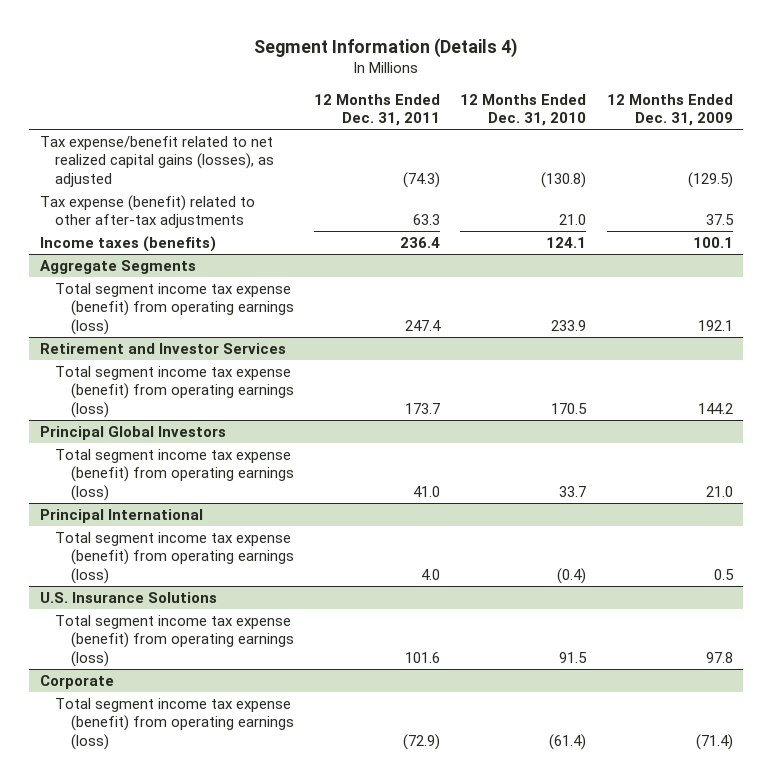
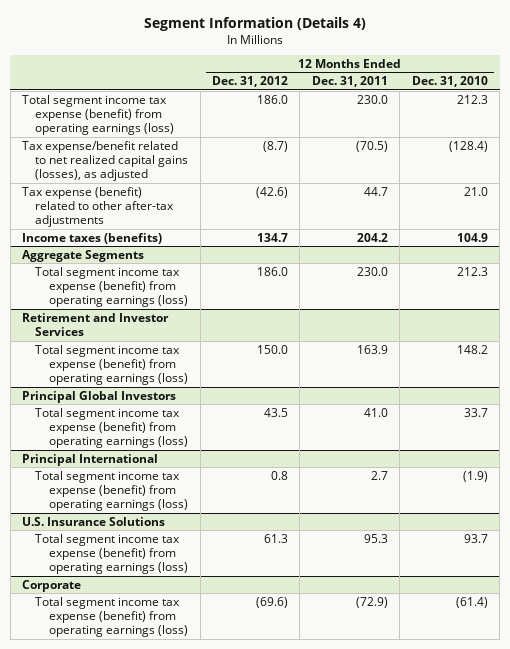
[606,93,733,127] 12 Months Ended Dec. 31, 2009 -> none
none -> [212,76,289,88] Dec. 31, 2012
none -> [21,94,175,136] Total segment income tax expense (benefit) from operating earnings (loss)
[403,172,441,189] (74.3) -> [355,140,388,152] (70.5)
[541,172,587,189] (130.8) -> [448,140,488,152] (128.4)
[413,214,441,226] 63.3 -> [363,186,388,196] 44.7
[400,236,441,248] 236.4 -> [356,232,388,242] 204.2
[546,236,587,248] 124.1 -> [456,232,488,242] 104.9
[405,320,442,332] 247.4 -> [356,266,388,276] 230.0
[551,320,587,332] 233.9 -> [456,266,488,276] 212.3
[405,403,441,415] 173.7 -> [356,344,388,354] 163.9
[551,403,588,415] 170.5 -> [456,344,488,354] 148.2
[421,569,441,581] 4.0 -> [370,470,388,480] 2.7
[557,568,587,585] (0.4) -> [462,470,488,482] (1.9)
[405,652,441,664] 101.6 -> [363,533,388,543] 95.3
[559,652,588,664] 91.5 -> [463,533,488,543] 93.7

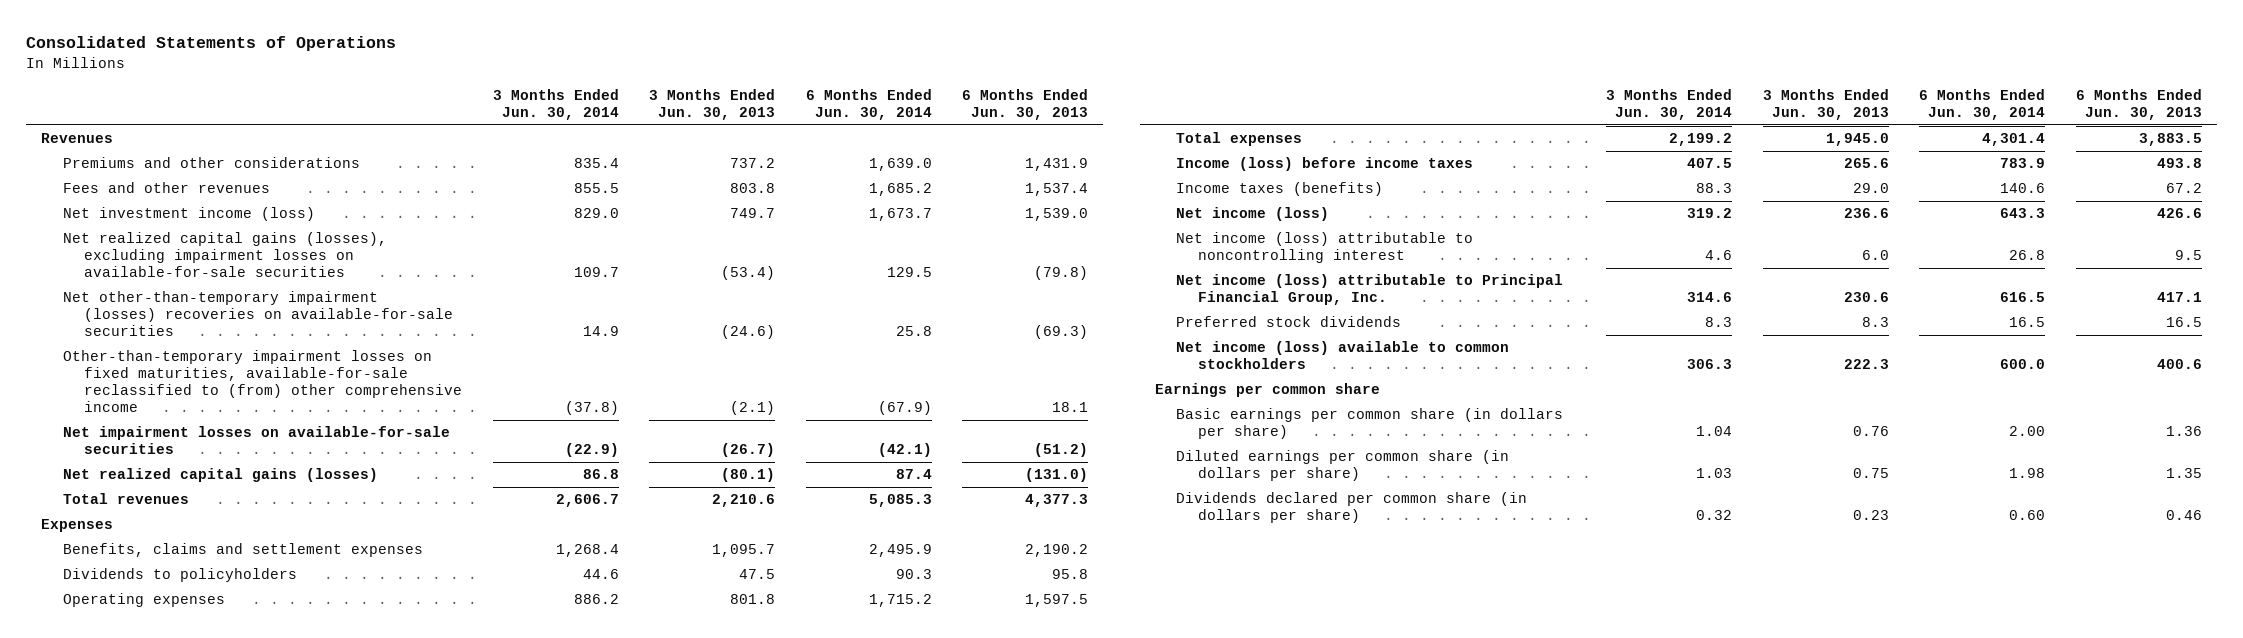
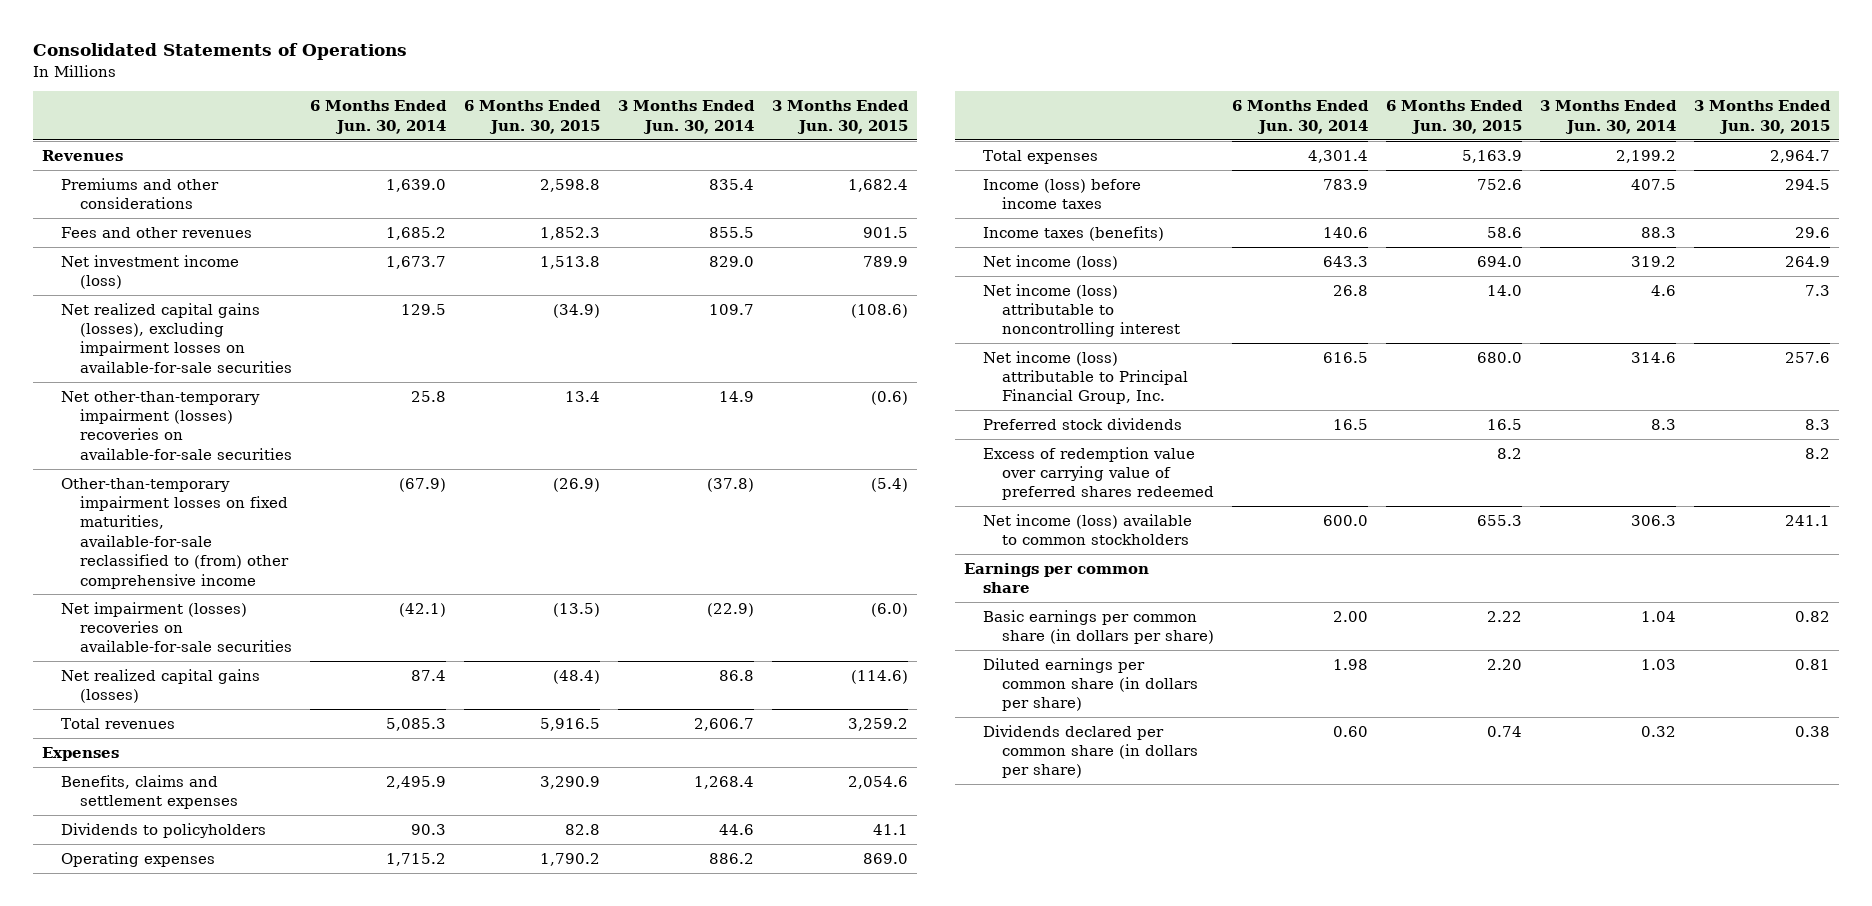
[649,88,776,120] 3 Months Ended Jun. 30, 2013 -> none
[962,88,1089,120] 6 Months Ended Jun. 30, 2013 -> none
none -> [464,100,602,134] 6 Months Ended Jun. 30, 2015
none -> [772,100,910,134] 3 Months Ended Jun. 30, 2015
[62,426,450,455] Net impairment losses on available-for-sale securities -> [61,601,293,653] Net impairment (losses) recoveries on available-for-sale securities
none -> [982,446,1214,501] Excess of redemption value over carrying value of preferred shares redeemed

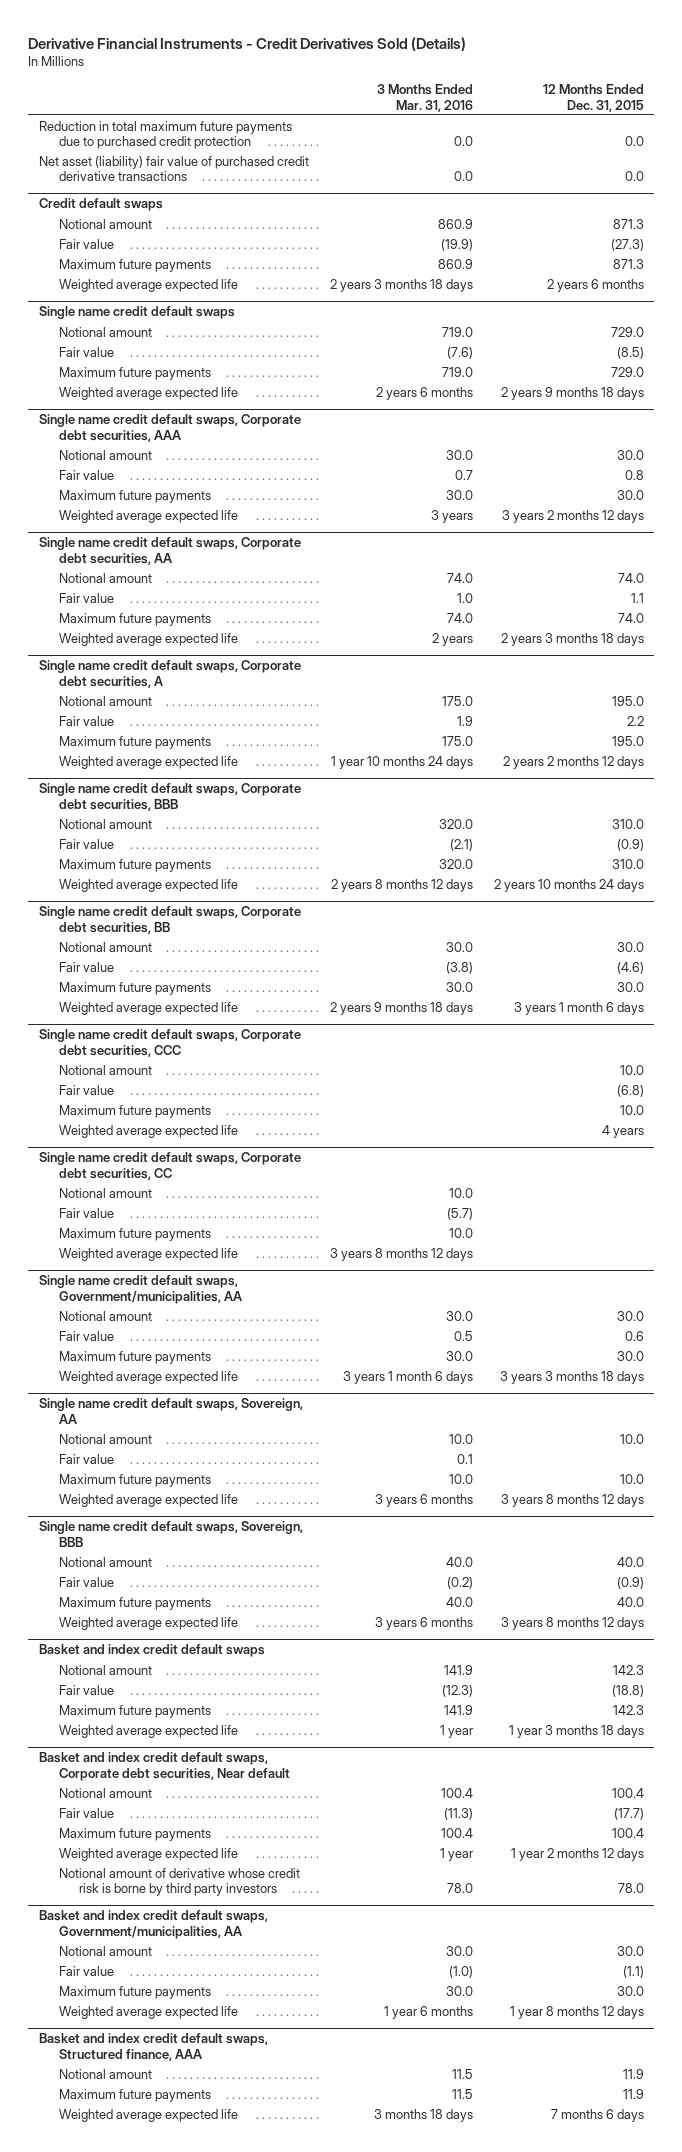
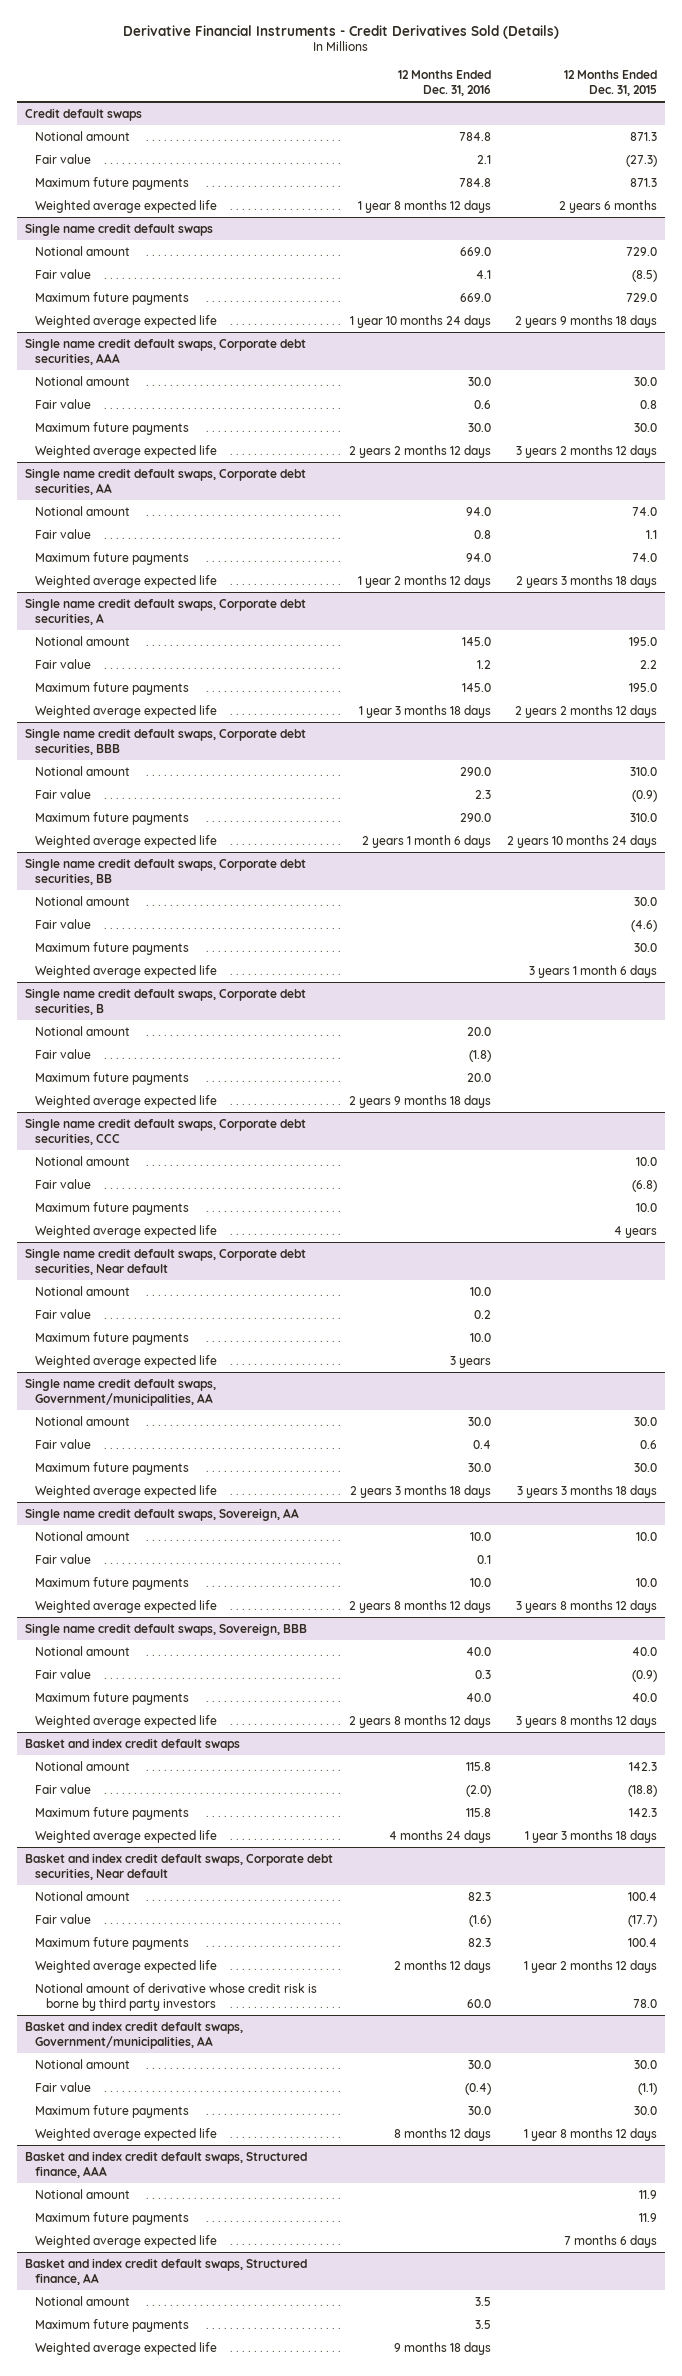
[376,84,473,112] 3 Months Ended Mar. 31, 2016 -> none
none -> [398,69,492,96] 12 Months Ended Dec. 31, 2016
[38,120,292,150] Reduction in total maximum future payments due to purchased credit protection -> none
[38,155,309,182] Net asset (liability) fair value of purchased credit derivative transactions -> none
none -> [25,987,307,1015] Single name credit default swaps, Corporate debt securities, B
none -> [35,1025,131,1036] Notional amount
none -> [35,1048,92,1059] Fair value
none -> [35,1071,190,1085] Maximum future payments
none -> [35,1094,218,1108] Weighted average expected life
[38,1152,301,1180] Single name credit default swaps, Corporate debt securities, CC -> [25,1247,307,1275] Single name credit default swaps, Corporate debt securities, Near default
none -> [25,2257,308,2285] Basket and index credit default swaps, Structured finance, AA
none -> [35,2295,131,2306] Notional amount
none -> [35,2318,190,2332] Maximum future payments
none -> [35,2341,218,2355] Weighted average expected life

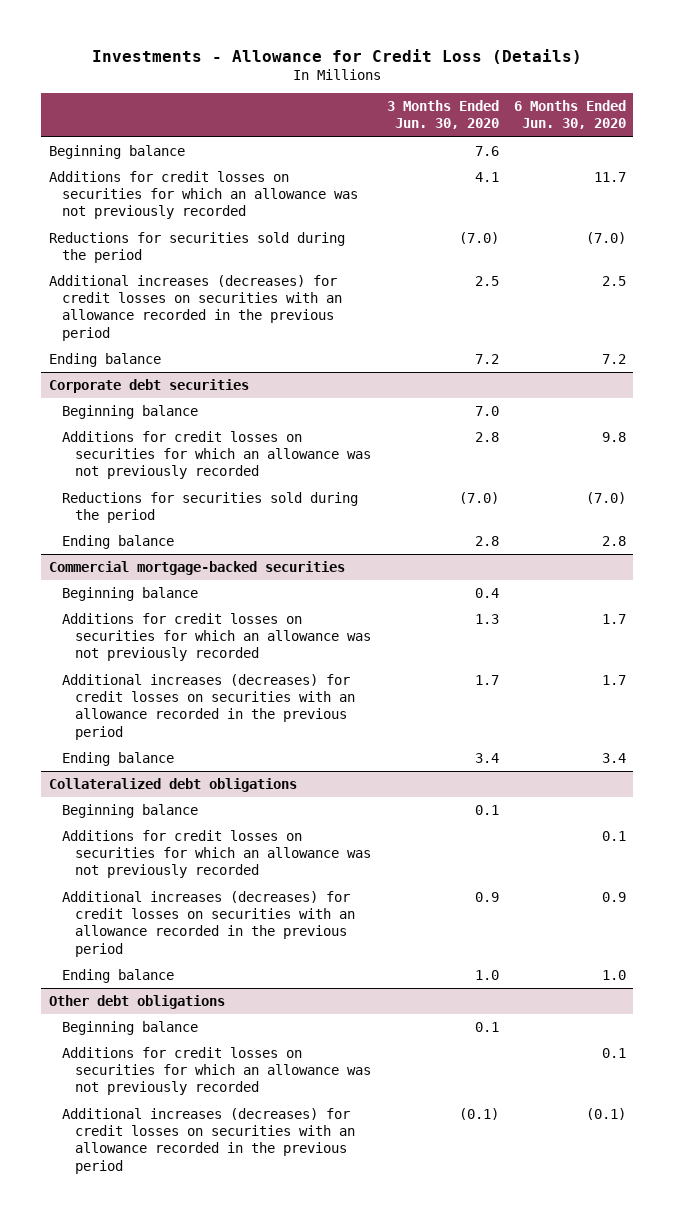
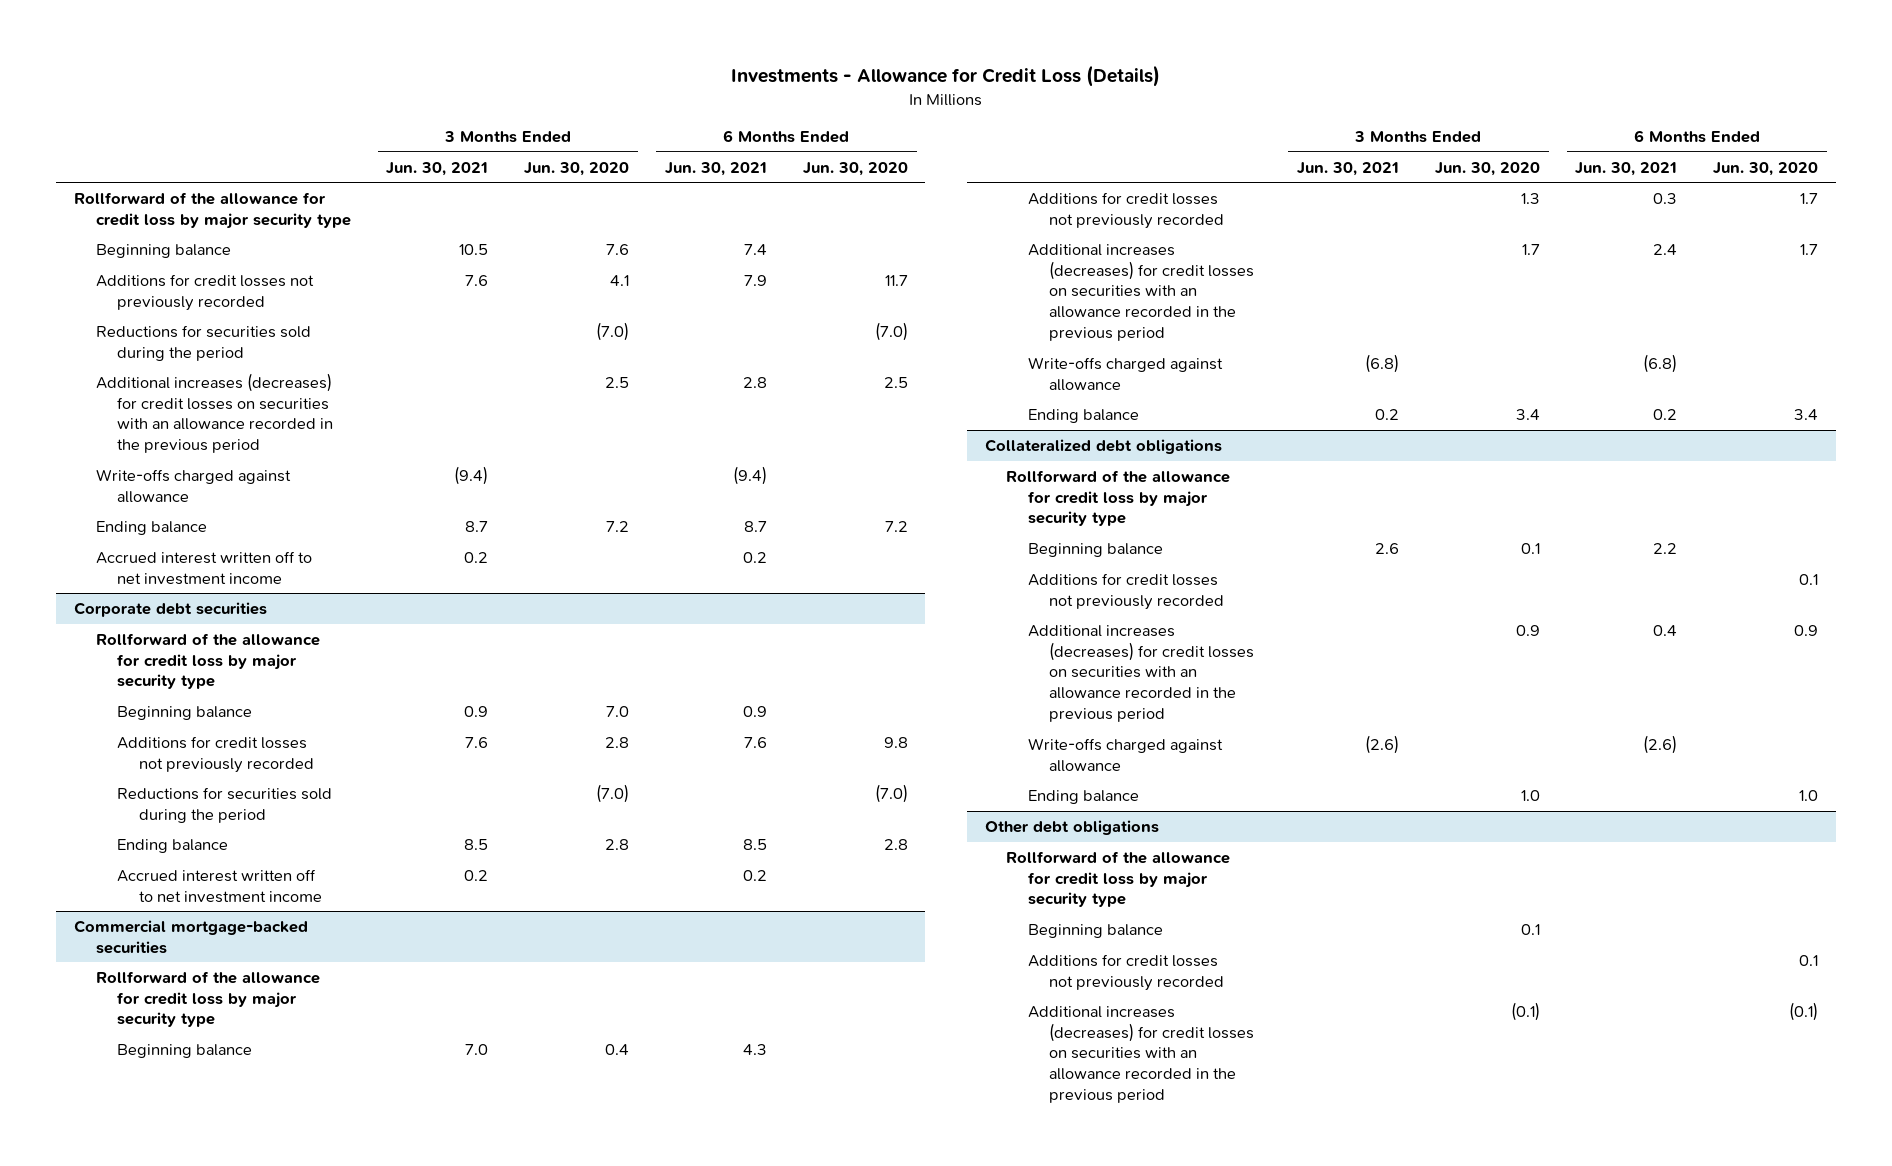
none -> [386,161,489,176] Jun. 30, 2021
none -> [664,161,767,176] Jun. 30, 2021
none -> [74,191,351,229] Rollforward of the allowance for credit loss by major security type
[48,170,359,220] Additions for credit losses on securities for which an allowance was not previously recorded -> [95,273,314,311] Additions for credit losses not previously recorded
none -> [95,468,291,503] Write-offs charged against allowance
none -> [95,550,312,585] Accrued interest written off to net investment income
none -> [95,632,320,690] Rollforward of the allowance for credit loss by major security type
[62,430,372,480] Additions for credit losses on securities for which an allowance was not previously recorded -> [117,735,314,773] Additions for credit losses not previously recorded
none -> [117,868,322,903] Accrued interest written off to net investment income
none -> [95,970,320,1028] Rollforward of the allowance for credit loss by major security type
[62,612,372,662] Additions for credit losses on securities for which an allowance was not previously recorded -> [1027,191,1225,229] Additions for credit losses not previously recorded
none -> [1027,356,1223,391] Write-offs charged against allowance
none -> [1006,469,1231,527] Rollforward of the allowance for credit loss by major security type
[62,829,372,879] Additions for credit losses on securities for which an allowance was not previously recorded -> [1027,572,1225,610] Additions for credit losses not previously recorded
none -> [1027,737,1223,772] Write-offs charged against allowance
none -> [1006,850,1231,908] Rollforward of the allowance for credit loss by major security type
[62,1046,372,1096] Additions for credit losses on securities for which an allowance was not previously recorded -> [1027,953,1225,991] Additions for credit losses not previously recorded

